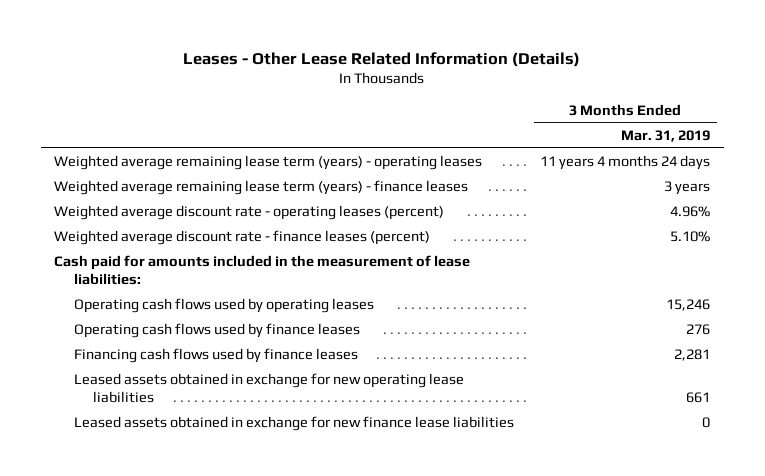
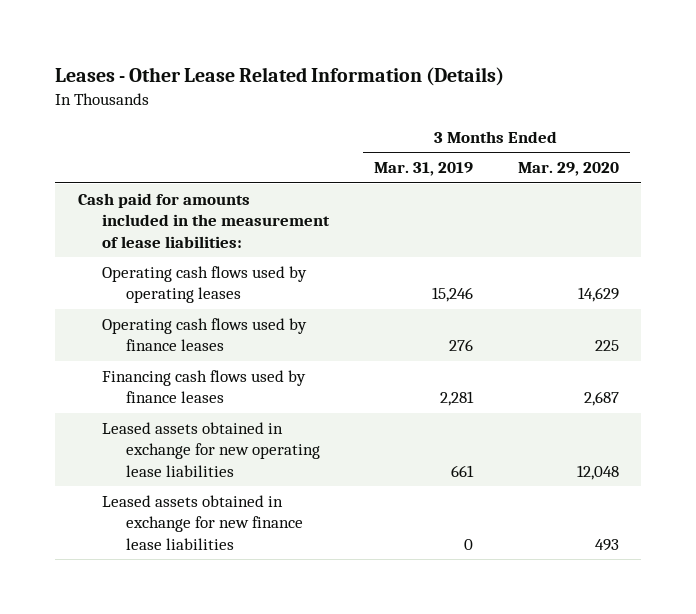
none -> [517,162,619,177] Mar. 29, 2020
[54,155,483,171] Weighted average remaining lease term (years) - operating leases -> none
[54,180,469,196] Weighted average remaining lease term (years) - finance leases -> none
[54,205,445,221] Weighted average discount rate - operating leases (percent) -> none
[54,230,431,246] Weighted average discount rate - finance leases (percent) -> none

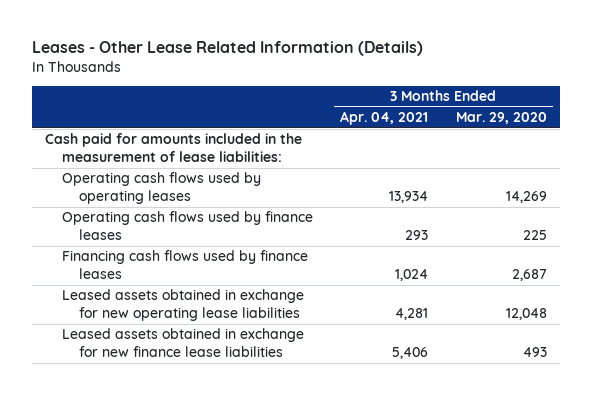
[373,162,473,177] Mar. 31, 2019 -> none
none -> [340,111,429,126] Apr. 04, 2021
[577,287,619,303] 14,629 -> [505,191,547,204] 14,269

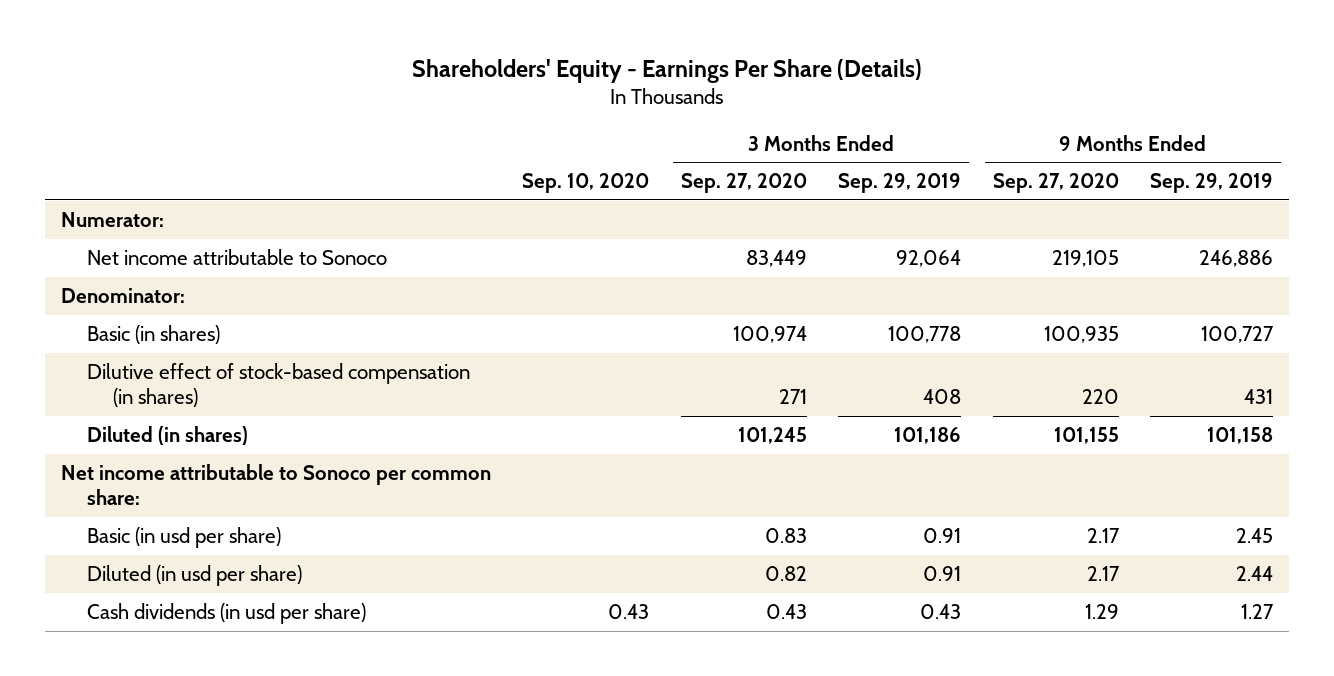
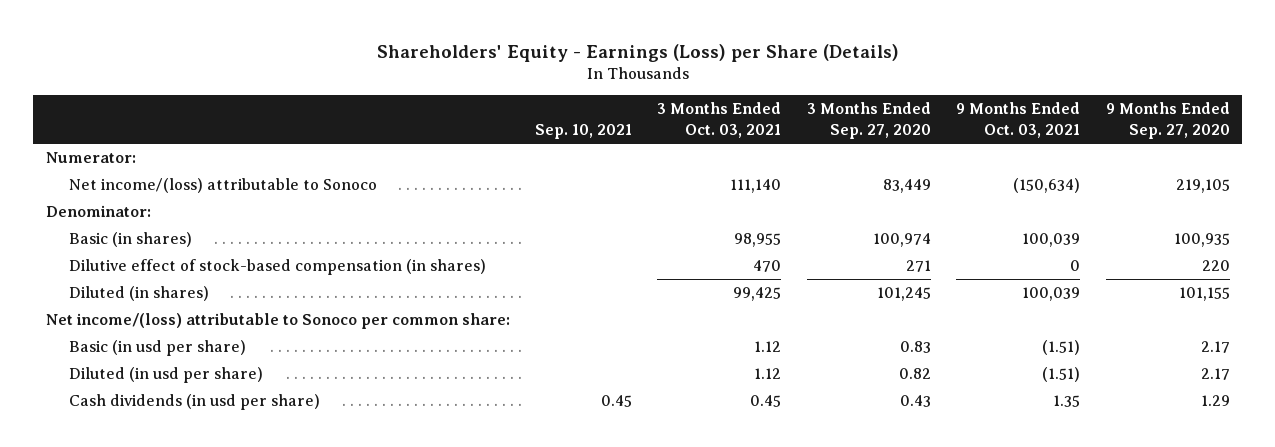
[412,58,923,83] Shareholders' Equity - Earnings Per Share (Details) -> [376,43,899,62] Shareholders' Equity - Earnings (Loss) per Share (Details)
[522,173,650,194] Sep. 10, 2020 -> none
[838,173,962,194] Sep. 29, 2019 -> none
[1150,173,1274,194] Sep. 29, 2019 -> none
none -> [535,123,633,139] Sep. 10, 2021
none -> [657,102,782,138] 3 Months Ended Oct. 03, 2021
none -> [956,102,1081,138] 9 Months Ended Oct. 03, 2021
[87,248,388,265] Net income attributable to Sonoco -> [69,178,378,194] Net income/(loss) attributable to Sonoco
[60,463,491,505] Net income attributable to Sonoco per common share: -> [45,313,510,330] Net income/(loss) attributable to Sonoco per common share:

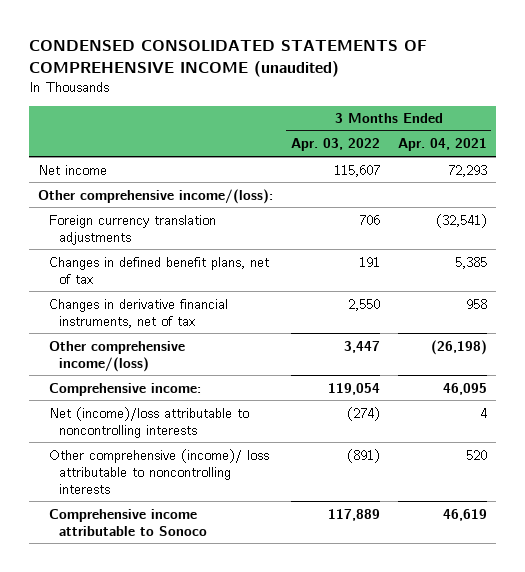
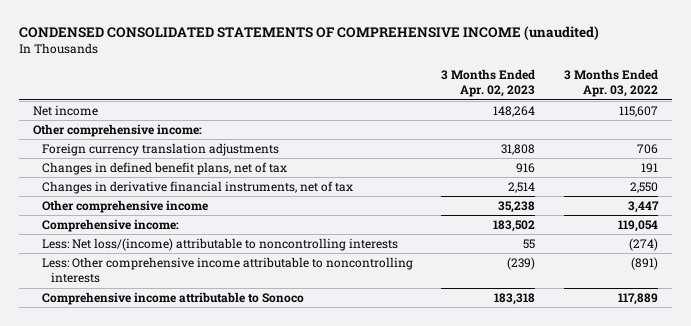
[397,138,487,152] Apr. 04, 2021 -> none
none -> [441,68,536,98] 3 Months Ended Apr. 02, 2023
[37,188,273,204] Other comprehensive income/(loss): -> [32,123,202,137] Other comprehensive income:
[48,340,185,372] Other comprehensive income/(loss) -> [42,199,209,213] Other comprehensive income
[48,406,249,438] Net (income)/loss attributable to noncontrolling interests -> [42,237,399,251] Less: Net loss/(income) attributable to noncontrolling interests
[48,448,269,494] Other comprehensive (income)/ loss attributable to noncontrolling interests -> [42,256,414,284] Less: Other comprehensive income attributable to noncontrolling interests

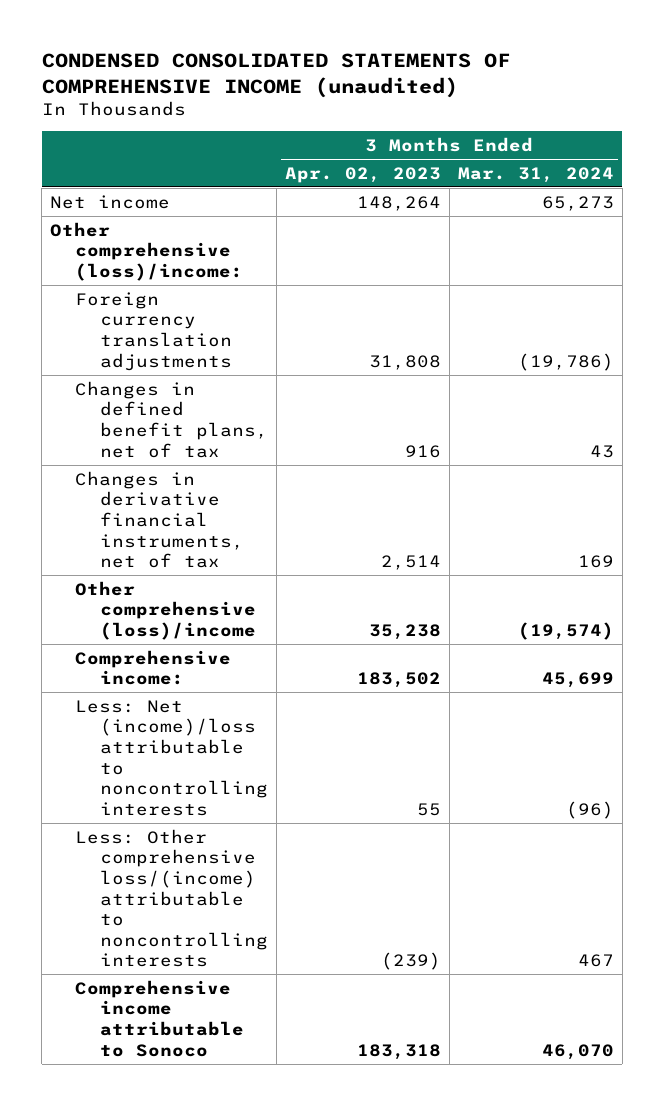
[563,68,658,98] 3 Months Ended Apr. 03, 2022 -> none
none -> [457,166,614,183] Mar. 31, 2024
[32,123,202,137] Other comprehensive income: -> [50,221,244,281] Other comprehensive (loss)/income:
[42,199,209,213] Other comprehensive income -> [75,580,257,640] Other comprehensive (loss)/income
[42,237,399,251] Less: Net loss/(income) attributable to noncontrolling interests -> [75,699,269,816] Less: Net (income)/loss attributable to noncontrolling interests
[42,256,414,284] Less: Other comprehensive income attributable to noncontrolling interests -> [75,828,269,968] Less: Other comprehensive loss/(income) attributable to noncontrolling interests

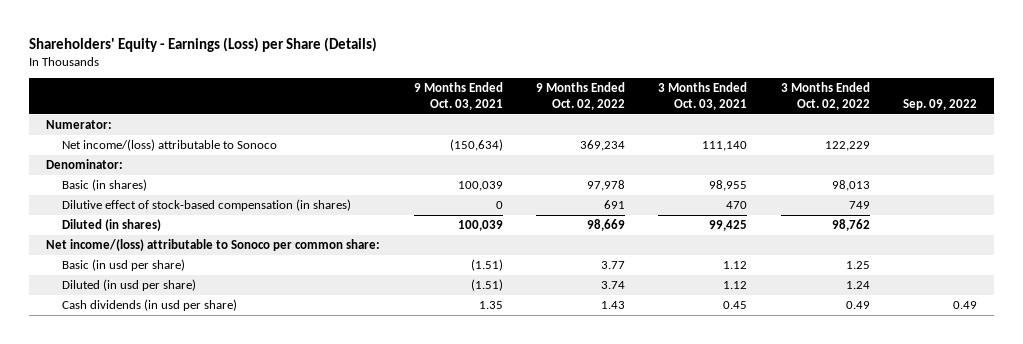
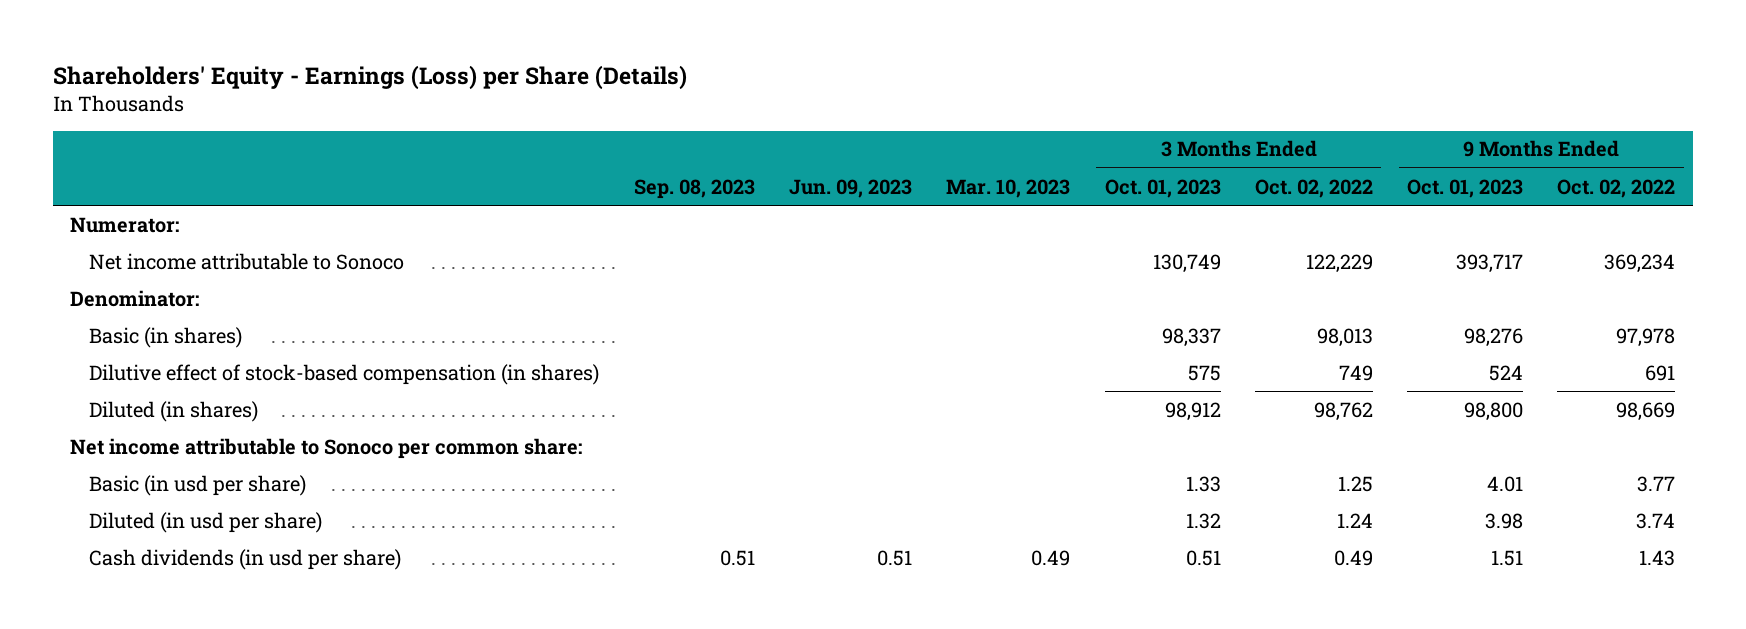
[413,82,503,110] 9 Months Ended Oct. 03, 2021 -> none
[658,82,748,110] 3 Months Ended Oct. 03, 2021 -> none
[903,98,978,110] Sep. 09, 2022 -> none
none -> [633,178,755,199] Sep. 08, 2023
none -> [788,178,912,198] Jun. 09, 2023
none -> [946,178,1071,198] Mar. 10, 2023
none -> [1104,178,1221,198] Oct. 01, 2023
none -> [1407,178,1524,198] Oct. 01, 2023
[61,138,277,151] Net income/(loss) attributable to Sonoco -> [89,252,405,270] Net income attributable to Sonoco
[46,238,381,251] Net income/(loss) attributable to Sonoco per common share: -> [70,437,583,459] Net income attributable to Sonoco per common share:

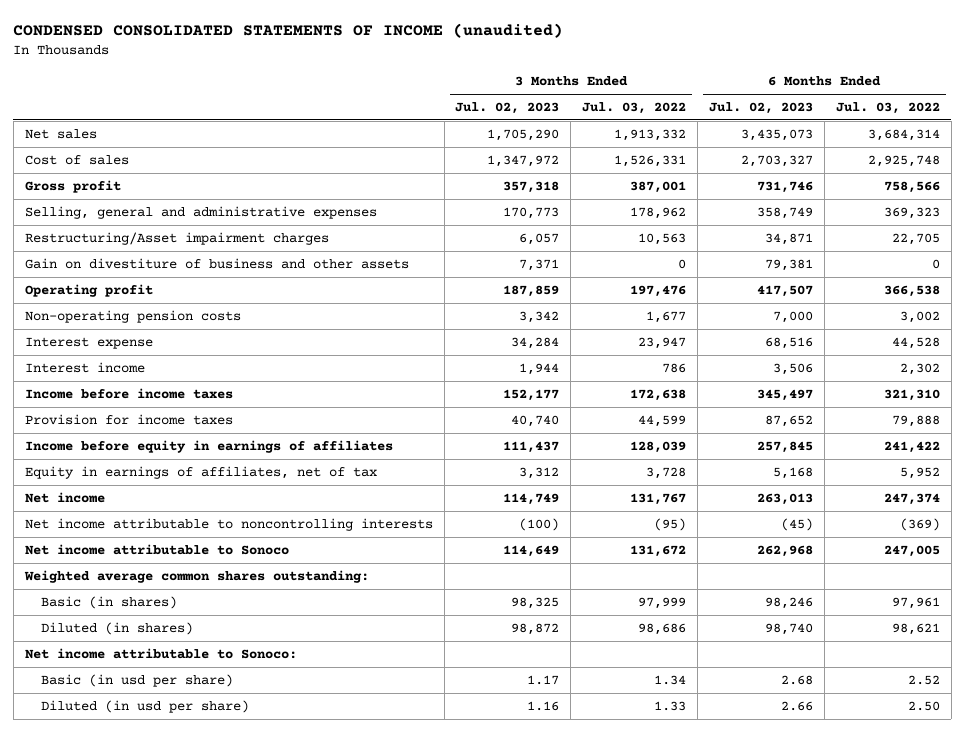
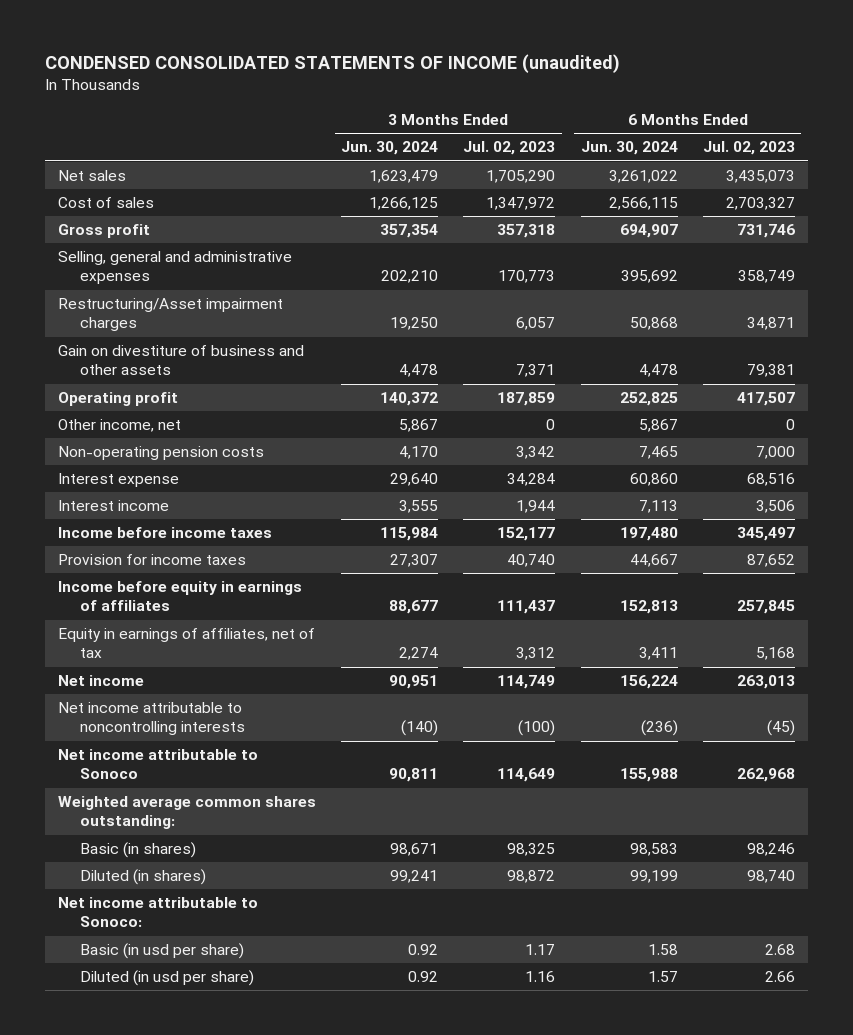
[582,101,687,114] Jul. 03, 2022 -> none
[835,101,940,114] Jul. 03, 2022 -> none
none -> [341,141,439,156] Jun. 30, 2024
none -> [580,141,678,156] Jun. 30, 2024
none -> [57,419,181,433] Other income, net

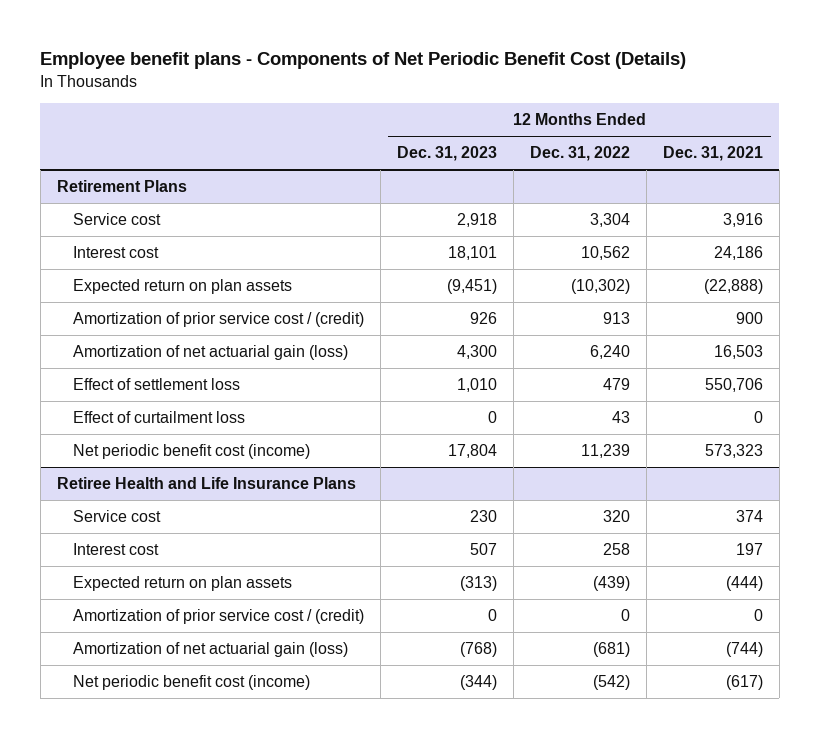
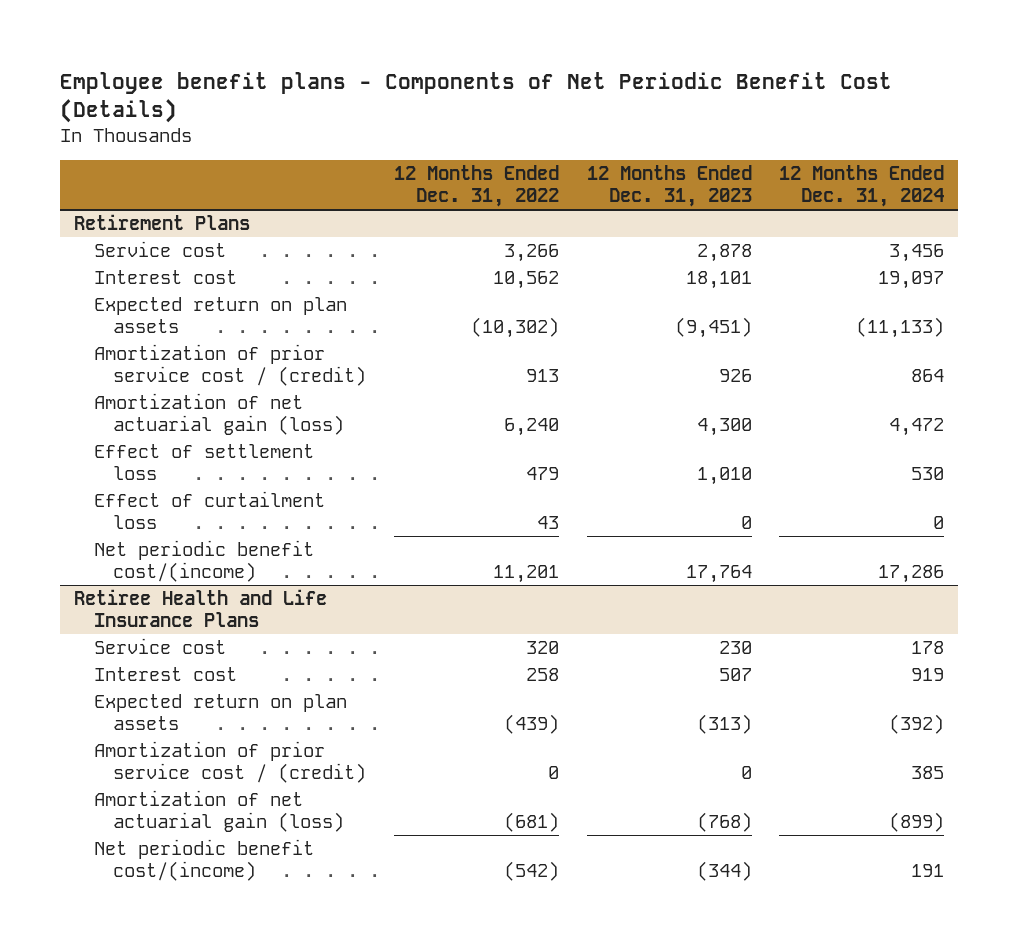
[662,146,763,162] Dec. 31, 2021 -> none
none -> [779,165,945,208] 12 Months Ended Dec. 31, 2024
[456,213,497,228] 2,918 -> [696,244,752,263] 2,878
[589,213,630,228] 3,304 -> [504,244,560,263] 3,266
[72,444,310,460] Net periodic benefit cost (income) -> [93,540,314,583] Net periodic benefit cost/(income)
[447,444,497,459] 17,804 -> [685,565,752,584] 17,764
[580,444,630,459] 11,239 -> [493,565,560,584] 11,201
[72,675,310,691] Net periodic benefit cost (income) -> [93,839,314,882] Net periodic benefit cost/(income)

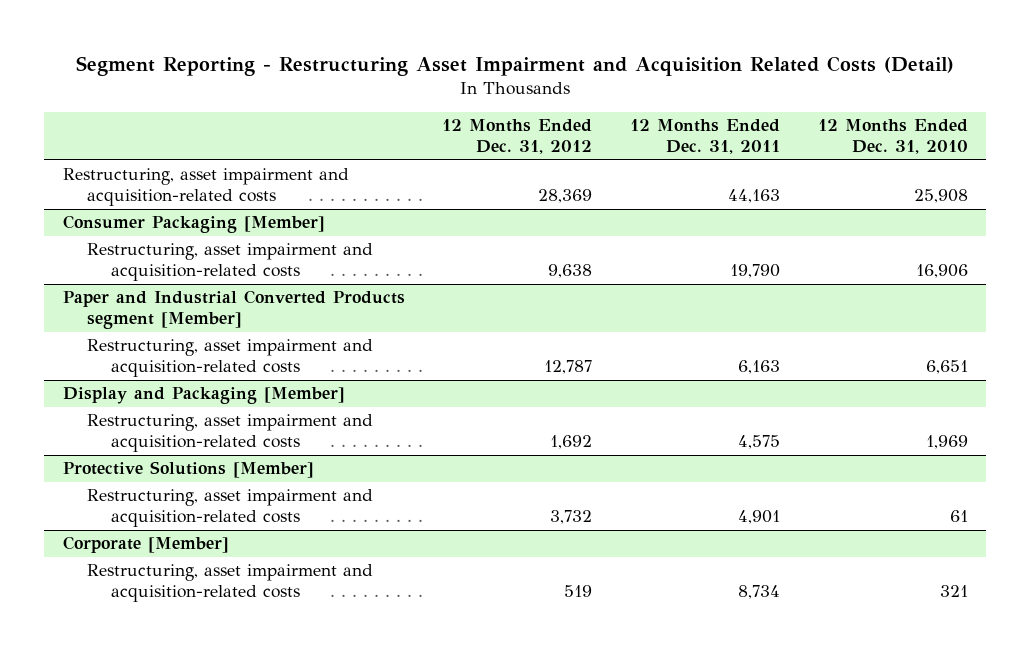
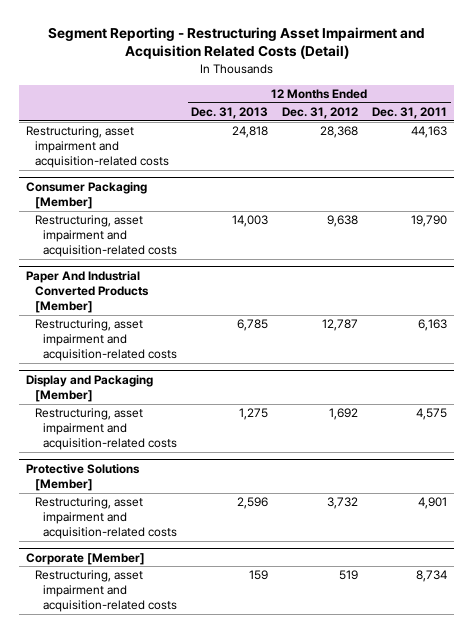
[817,119,968,155] 12 Months Ended Dec. 31, 2010 -> none
none -> [191,107,269,120] Dec. 31, 2013
[538,189,593,204] 28,369 -> [320,126,359,139] 28,368
[62,290,405,330] Paper and Industrial Converted Products segment [Member] -> [26,270,149,313] Paper And Industrial Converted Products [Member]

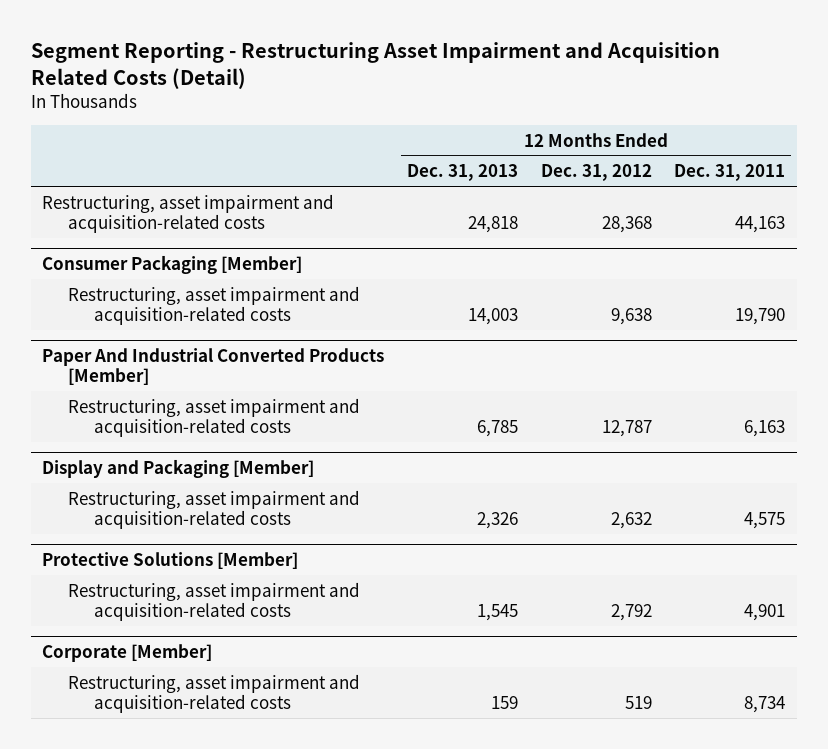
[239,408,269,421] 1,275 -> [477,512,519,530] 2,326
[329,408,359,421] 1,692 -> [610,512,652,530] 2,632
[237,497,269,510] 2,596 -> [477,604,519,622] 1,545
[327,497,359,510] 3,732 -> [610,604,652,622] 2,792

